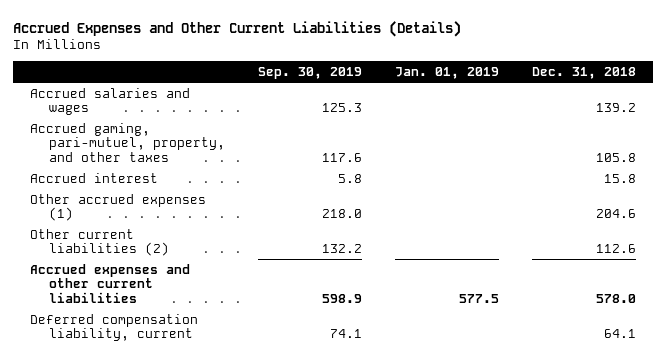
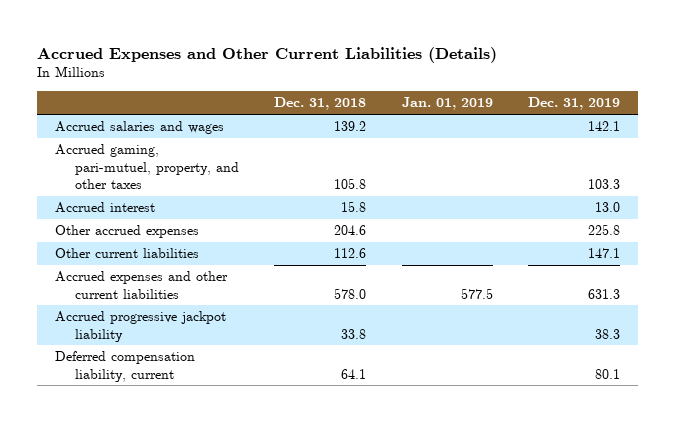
[258,67,363,80] Sep. 30, 2019 -> none
none -> [528,97,621,111] Dec. 31, 2019
[29,193,206,222] Other accrued expenses (1) -> [54,225,199,239] Other accrued expenses
[29,228,170,257] Other current liabilities (2) -> [54,248,199,259] Other current liabilities
none -> [54,311,226,342] Accrued progressive jackpot liability

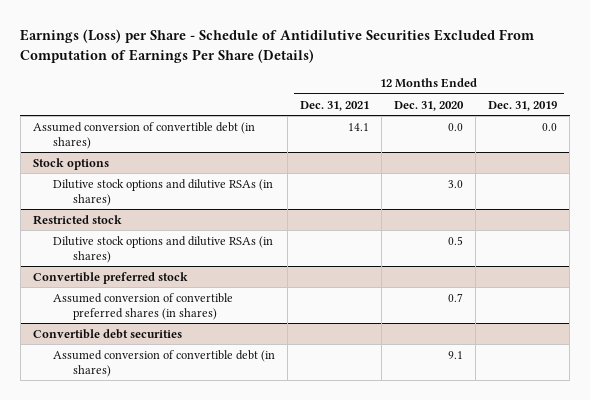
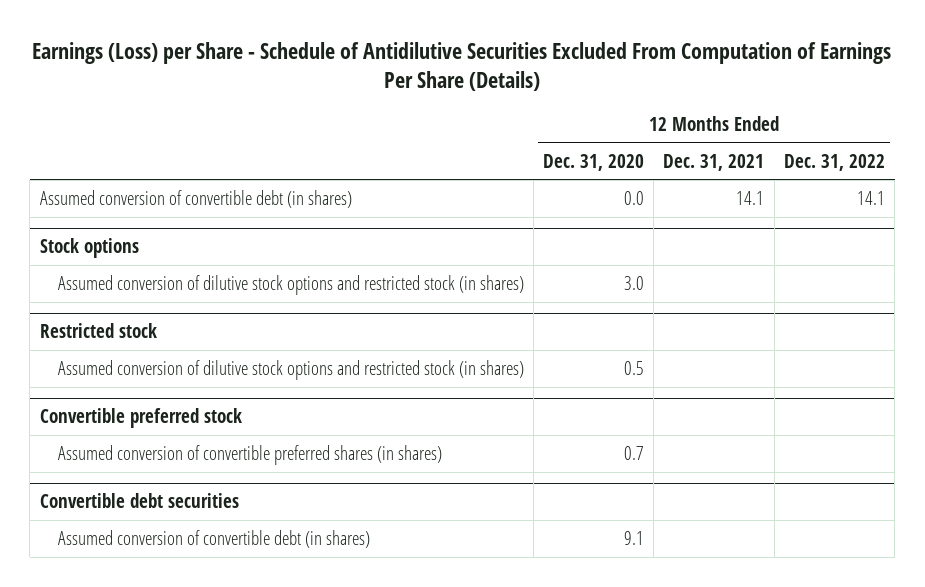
[488,100,558,111] Dec. 31, 2019 -> none
none -> [783,153,885,171] Dec. 31, 2022
[52,178,273,206] Dilutive stock options and dilutive RSAs (in shares) -> [57,274,524,295] Assumed conversion of dilutive stock options and restricted stock (in shares)
[52,235,273,263] Dilutive stock options and dilutive RSAs (in shares) -> [57,359,524,380] Assumed conversion of dilutive stock options and restricted stock (in shares)

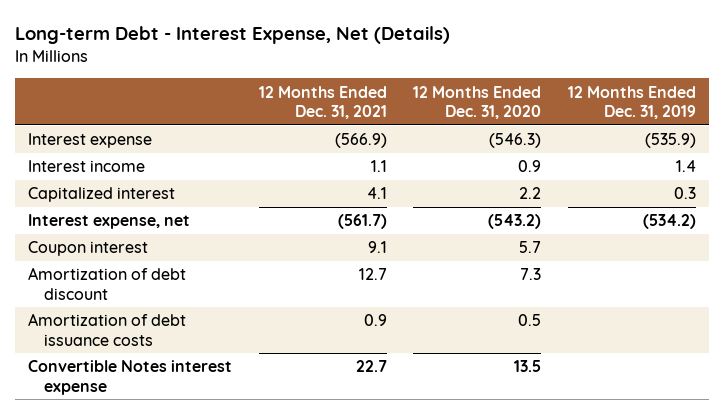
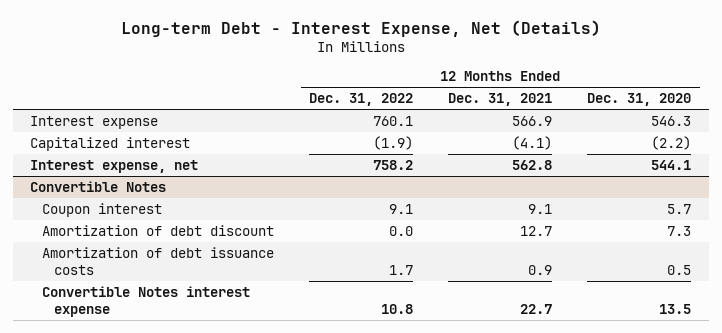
[567,85,696,119] 12 Months Ended Dec. 31, 2019 -> none
none -> [309,93,414,107] Dec. 31, 2022
[28,160,146,173] Interest income -> none
[334,133,387,149] (566.9) -> [512,115,553,126] 566.9
[489,133,542,149] (546.3) -> [651,115,692,126] 546.3
[366,187,387,200] 4.1 -> [512,135,553,150] (4.1)
[519,187,542,200] 2.2 -> [651,135,692,150] (2.2)
[337,214,387,230] (561.7) -> [512,159,553,170] 562.8
[488,214,542,230] (543.2) -> [651,159,692,170] 544.1
none -> [30,180,167,192] Convertible Notes

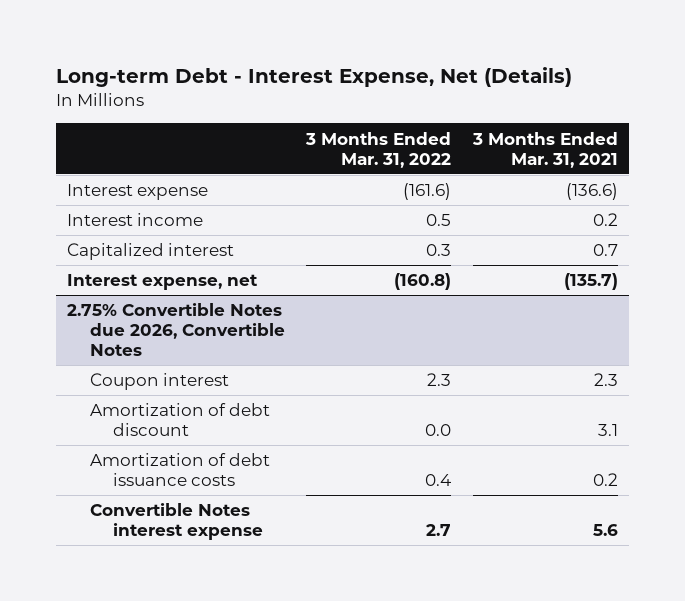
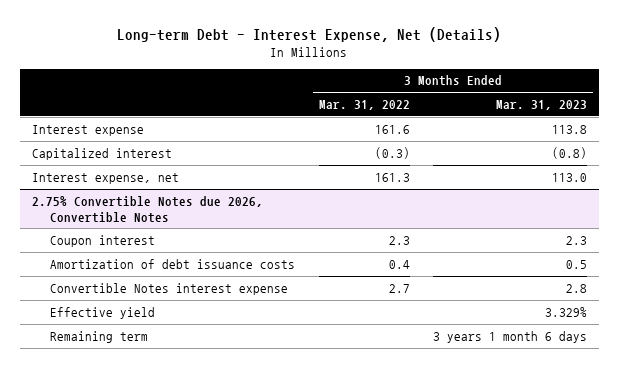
[471,131,618,168] 3 Months Ended Mar. 31, 2021 -> none
none -> [496,100,588,111] Mar. 31, 2023
[67,213,204,227] Interest income -> none
[403,183,452,201] (161.6) -> [374,124,410,134] 161.6
[426,244,452,257] 0.3 -> [374,146,410,159] (0.3)
[394,273,452,291] (160.8) -> [374,172,410,182] 161.3
[89,403,270,437] Amortization of debt discount -> none
none -> [50,306,156,319] Effective yield
none -> [50,330,149,343] Remaining term

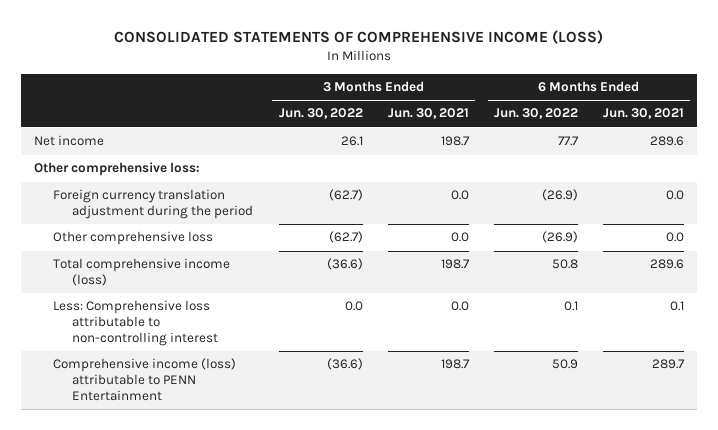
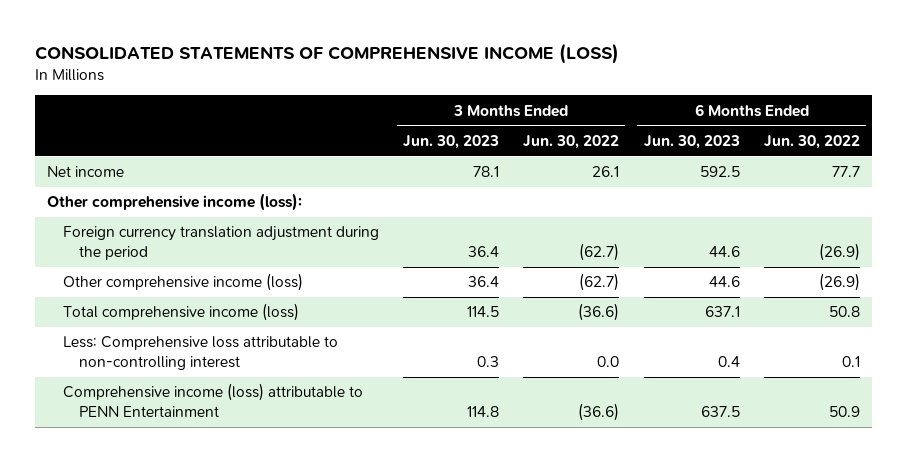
[387,108,469,120] Jun. 30, 2021 -> none
[603,108,685,120] Jun. 30, 2021 -> none
none -> [402,134,499,149] Jun. 30, 2023
none -> [643,134,740,149] Jun. 30, 2023
[33,162,200,177] Other comprehensive loss: -> [46,193,302,212] Other comprehensive income (loss):
[52,231,213,246] Other comprehensive loss -> [62,273,303,292] Other comprehensive income (loss)

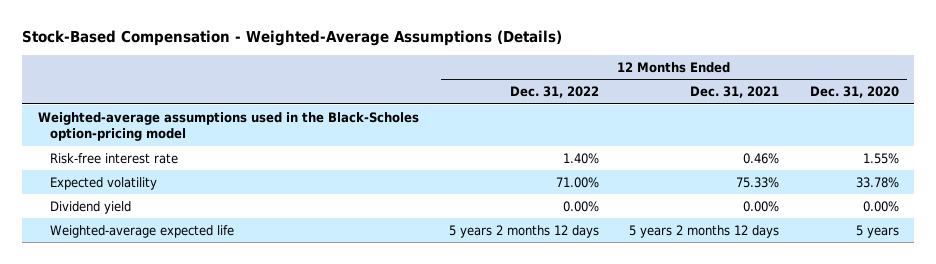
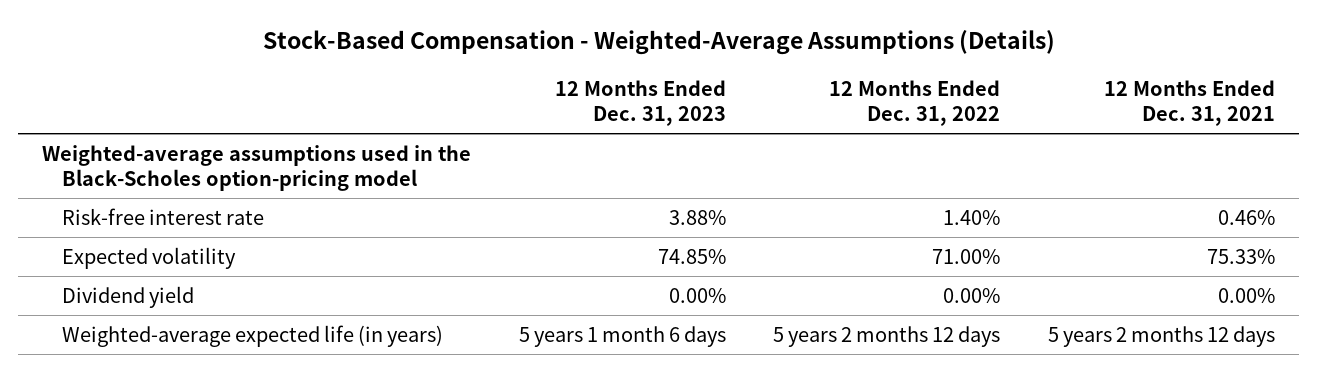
[809,86,899,99] Dec. 31, 2020 -> none
none -> [554,79,726,127] 12 Months Ended Dec. 31, 2023
[50,224,235,238] Weighted-average expected life -> [61,324,443,347] Weighted-average expected life (in years)

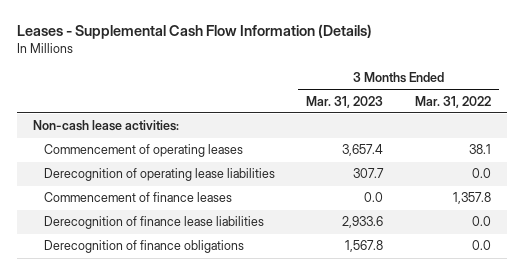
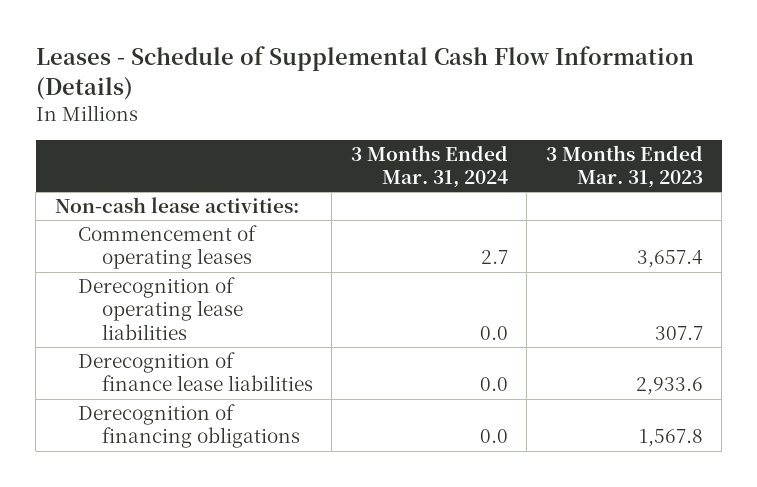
[16,24,372,40] Leases - Supplemental Cash Flow Information (Details) -> [35,46,694,100] Leases - Schedule of Supplemental Cash Flow Information (Details)
[414,95,491,108] Mar. 31, 2022 -> none
none -> [350,144,508,189] 3 Months Ended Mar. 31, 2024
[43,192,232,203] Commencement of finance leases -> none
[43,240,244,254] Derecognition of finance obligations -> [78,404,300,449] Derecognition of financing obligations

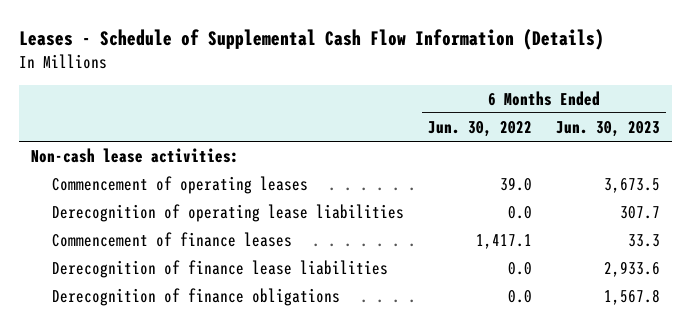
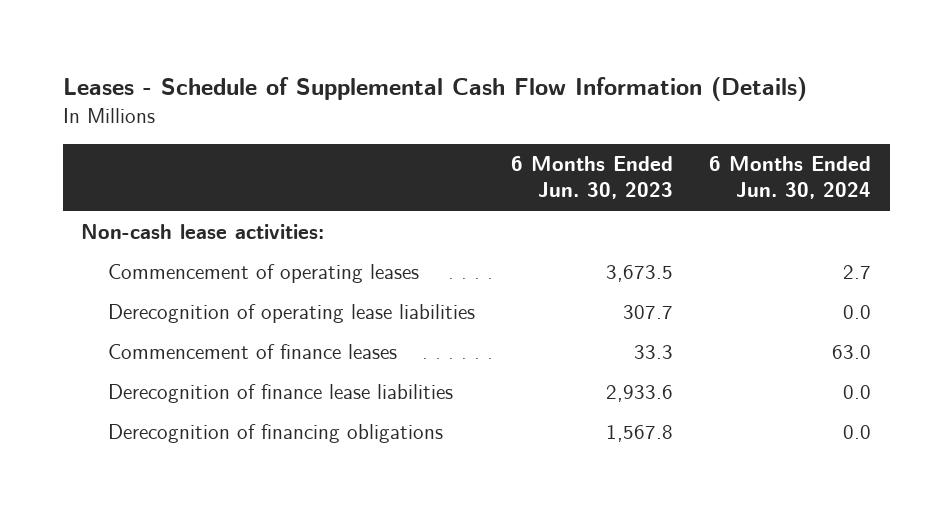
[428,120,533,137] Jun. 30, 2022 -> none
none -> [709,156,872,200] 6 Months Ended Jun. 30, 2024
[52,287,341,306] Derecognition of finance obligations -> [108,423,444,443] Derecognition of financing obligations

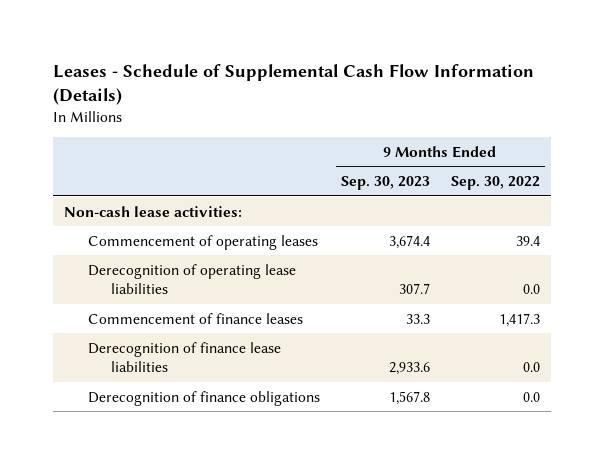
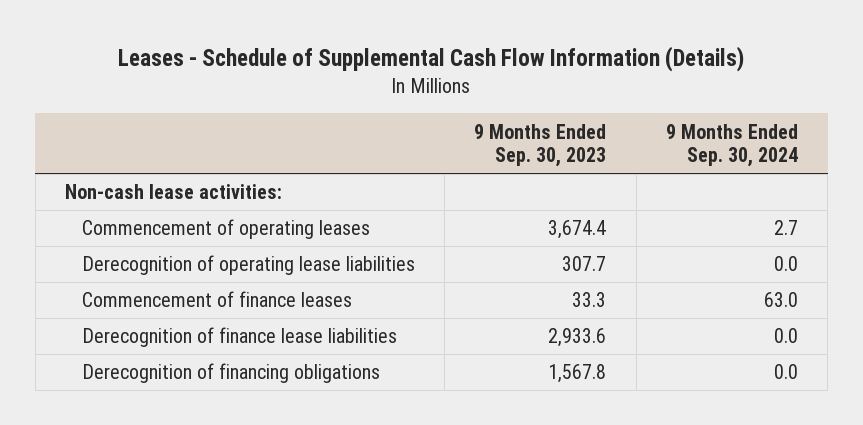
[451,176,541,191] Sep. 30, 2022 -> none
none -> [665,123,798,167] 9 Months Ended Sep. 30, 2024
[87,390,320,406] Derecognition of finance obligations -> [81,363,380,384] Derecognition of financing obligations

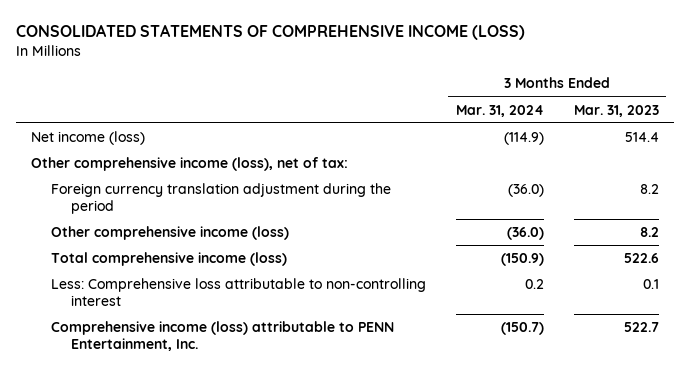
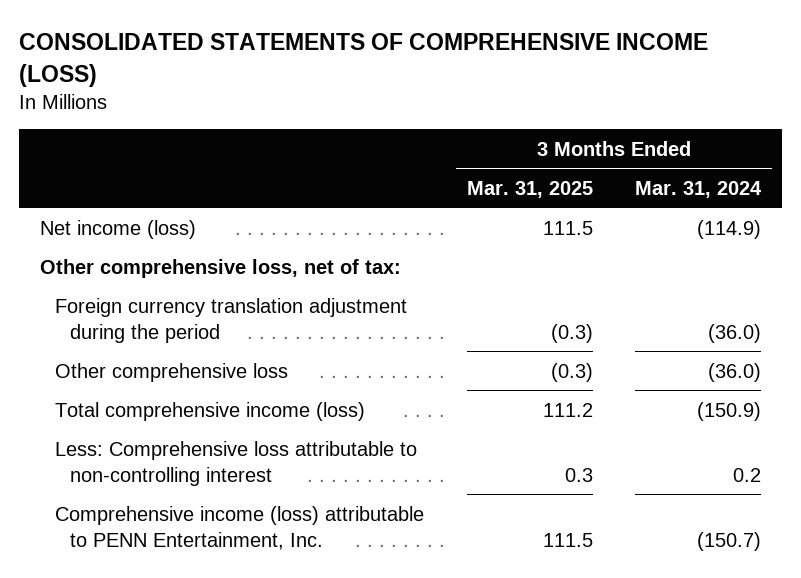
[573,104,659,117] Mar. 31, 2023 -> none
none -> [466,180,593,198] Mar. 31, 2025
[30,157,348,172] Other comprehensive income (loss), net of tax: -> [40,258,402,278] Other comprehensive loss, net of tax:
[50,226,289,241] Other comprehensive income (loss) -> [55,362,289,382] Other comprehensive loss

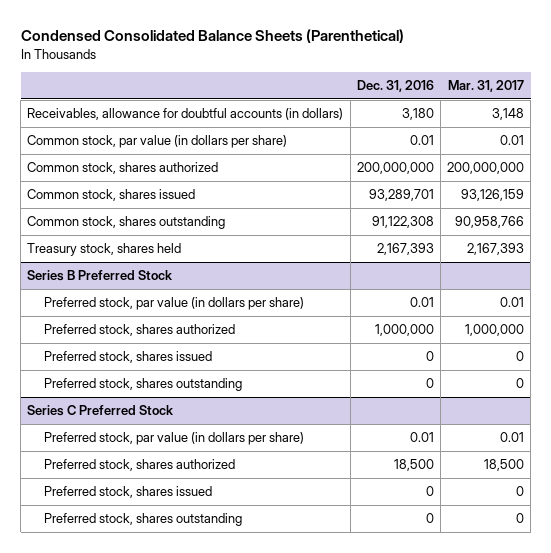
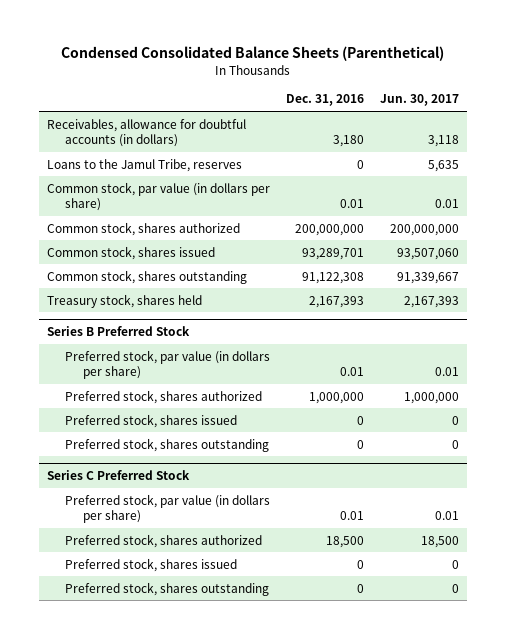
[448,80,525,93] Mar. 31, 2017 -> none
none -> [380,94,460,107] Jun. 30, 2017
none -> [47,158,243,172] Loans to the Jamul Tribe, reserves

